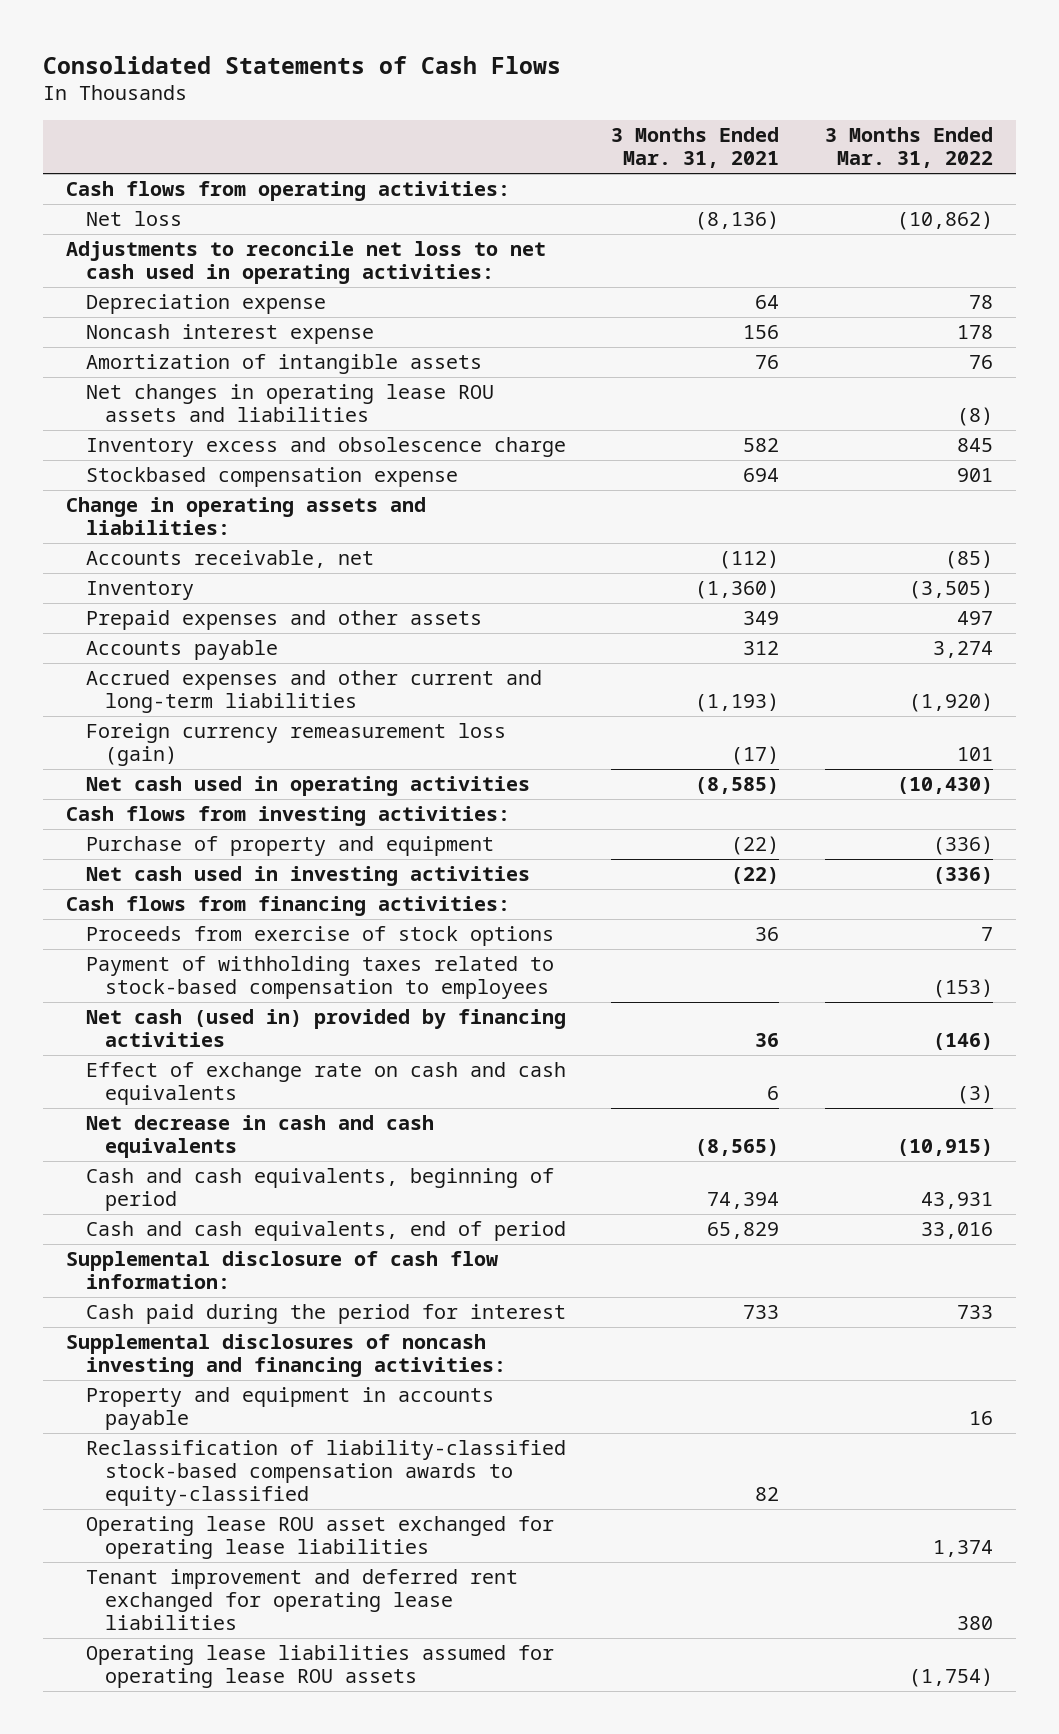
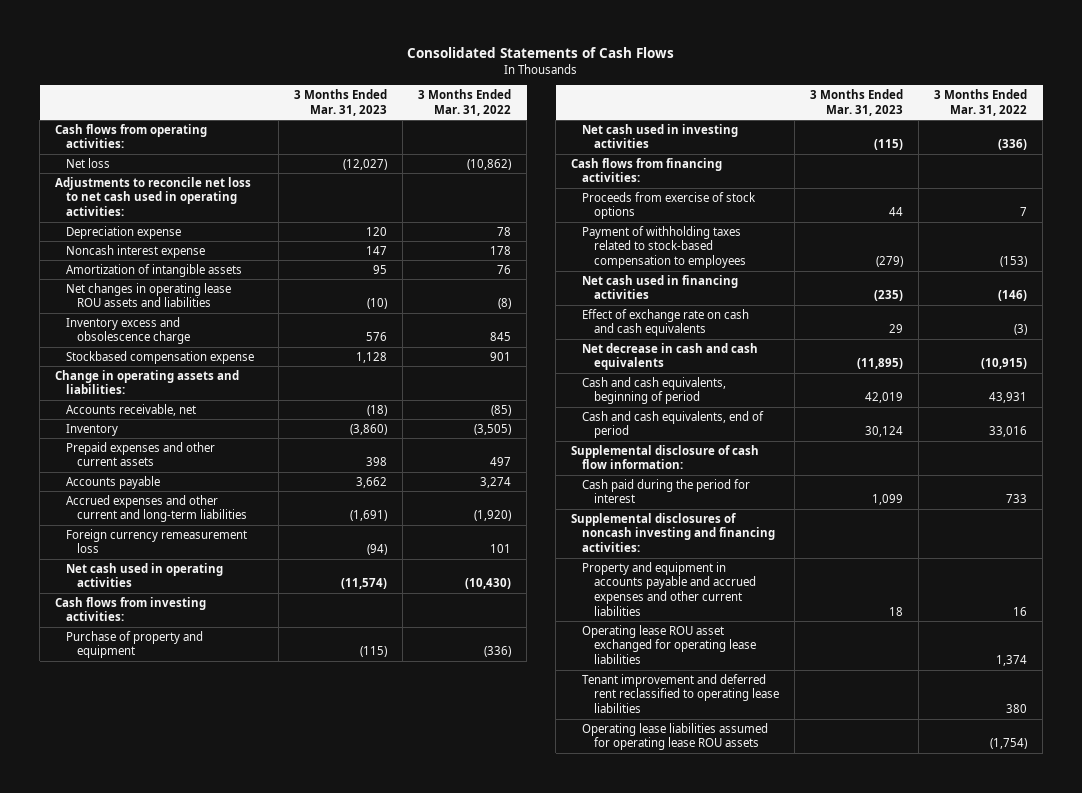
[611,127,780,169] 3 Months Ended Mar. 31, 2021 -> none
none -> [293,89,387,116] 3 Months Ended Mar. 31, 2023
[85,610,482,631] Prepaid expenses and other assets -> [66,441,216,467] Prepaid expenses and other current assets
[85,723,506,767] Foreign currency remeasurement loss (gain) -> [66,528,248,554] Foreign currency remeasurement loss
[85,1009,566,1048] Net cash (used in) provided by financing activities -> [582,274,739,300] Net cash used in financing activities
[85,1440,566,1507] Reclassification of liability-classified stock-based compensation awards to equity-classified -> none
[85,1387,494,1431] Property and equipment in accounts payable -> [582,561,756,617] Property and equipment in accounts payable and accrued expenses and other current liabilities
[85,1569,518,1631] Tenant improvement and deferred rent exchanged for operating lease liabilities -> [582,673,779,714] Tenant improvement and deferred rent reclassified to operating lease liabilities

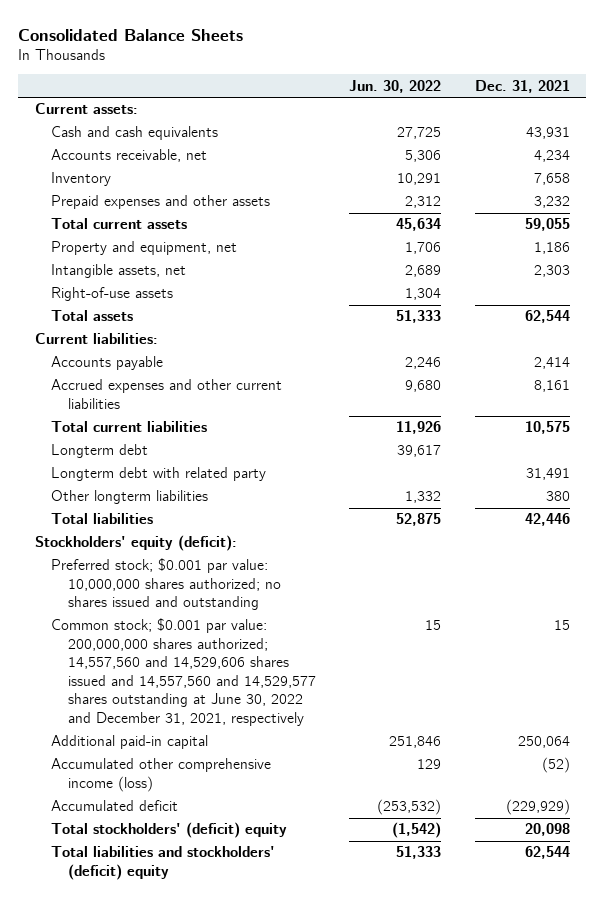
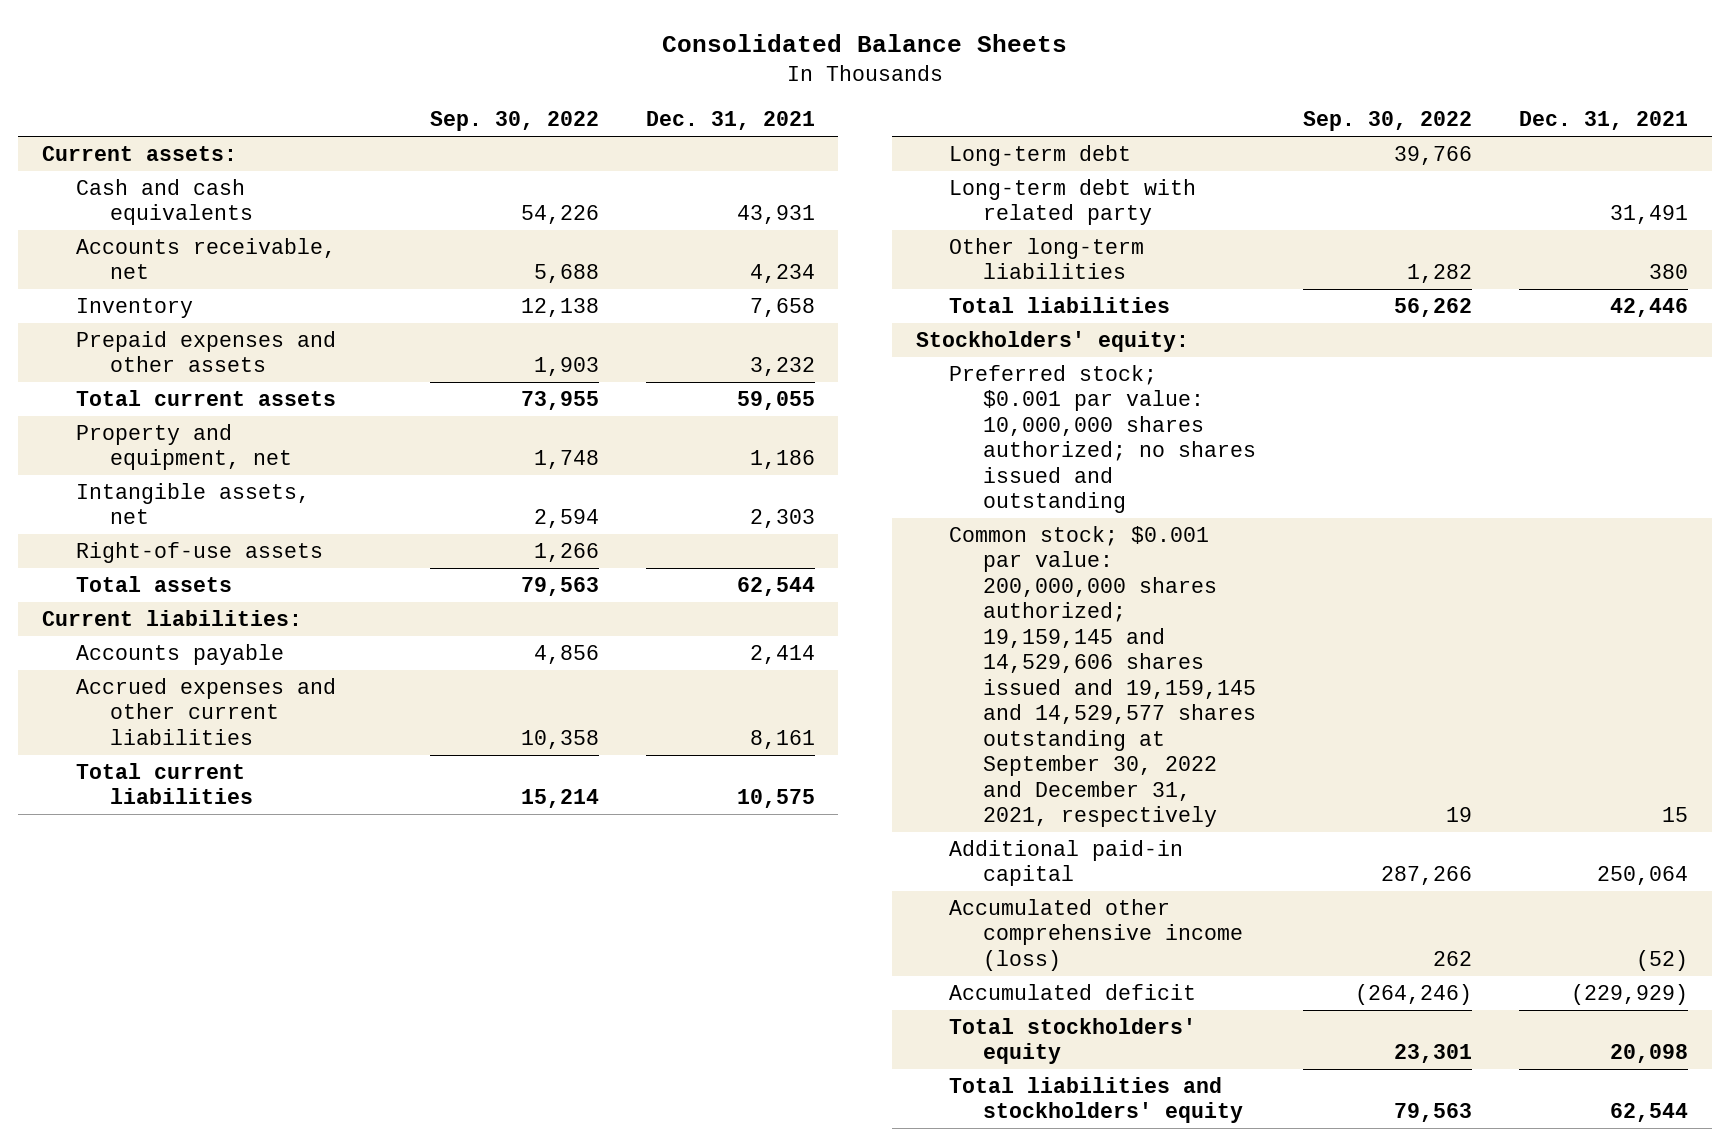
[349,79,442,93] Jun. 30, 2022 -> none
none -> [429,111,599,132] Sep. 30, 2022
[51,444,149,459] Longterm debt -> [949,145,1132,167] Long-term debt
[51,467,267,482] Longterm debt with related party -> [949,179,1197,226] Long-term debt with related party
[51,490,209,505] Other longterm liabilities -> [949,238,1145,280] Other long-term liabilities
[35,535,238,552] Stockholders' equity (deficit): -> [915,331,1189,353] Stockholders' equity:
[51,618,316,726] Common stock; $0.001 par value: 200,000,000 shares authorized; 14,557,560 and 14,529,606 shares issued and 14,557,560 and 14,529,577 shares outstanding at June 30, 2022 and December 31, 2021, respectively -> [949,526,1257,828] Common stock; $0.001 par value: 200,000,000 shares authorized; 19,159,145 and 14,529,606 shares issued and 19,159,145 and 14,529,577 shares outstanding at September 30, 2022 and December 31, 2021, respectively
[51,822,288,839] Total stockholders' (deficit) equity -> [949,1018,1197,1065] Total stockholders' equity
[51,846,276,880] Total liabilities and stockholders' (deficit) equity -> [949,1077,1244,1124] Total liabilities and stockholders' equity

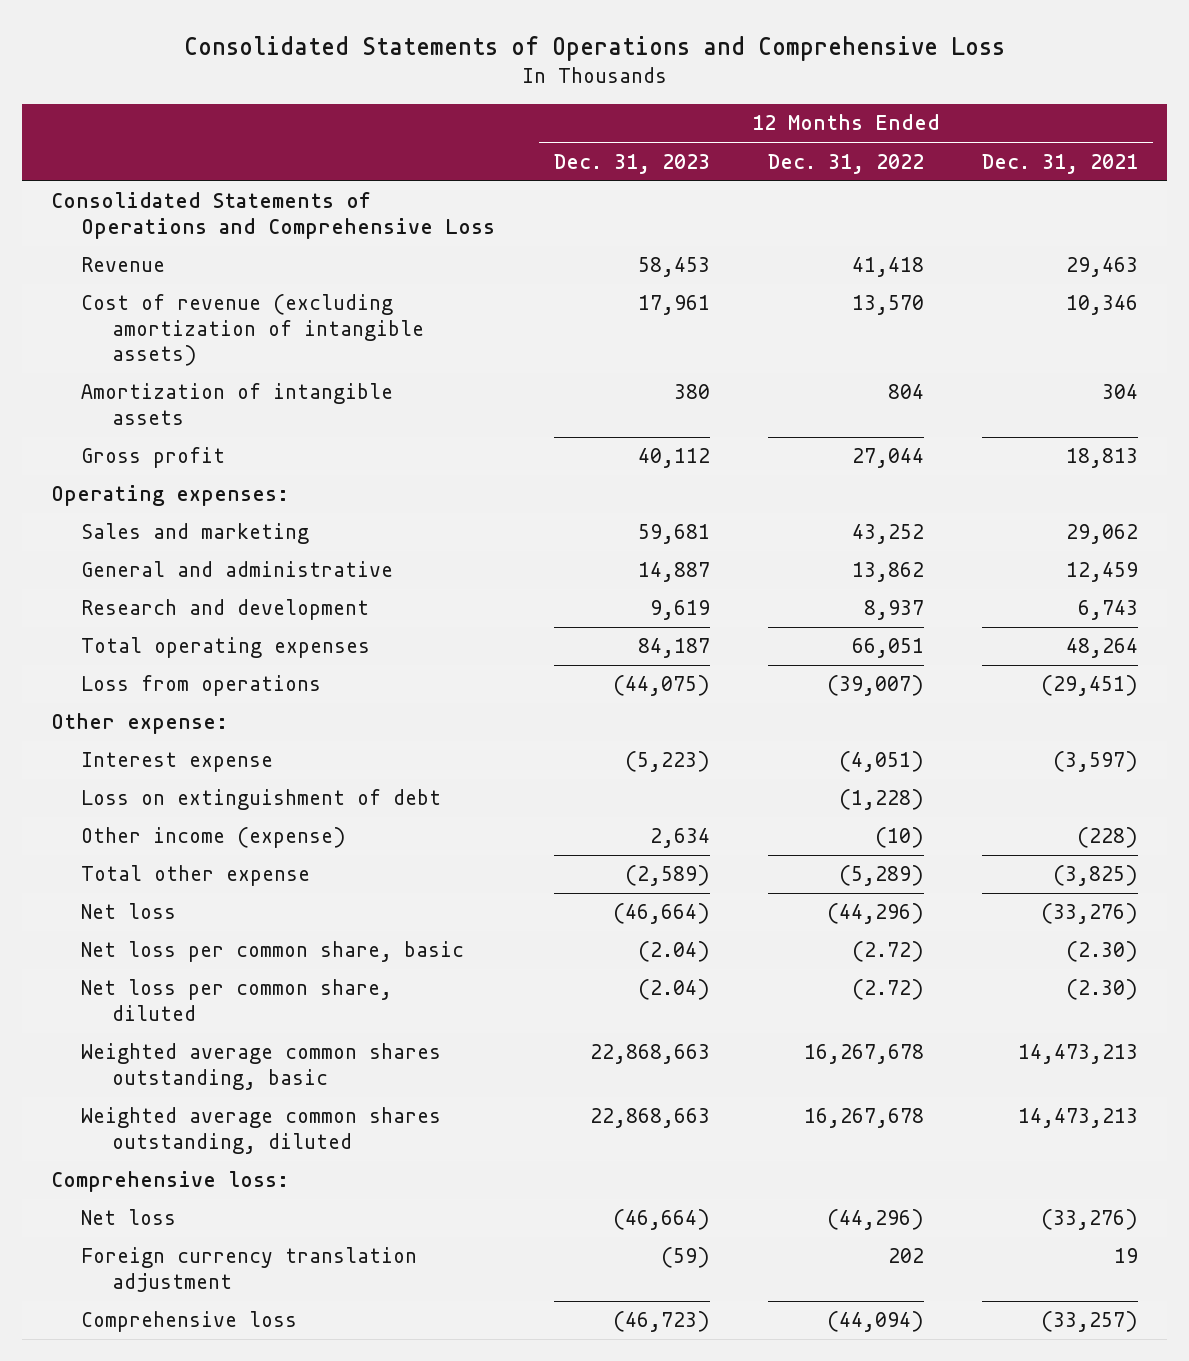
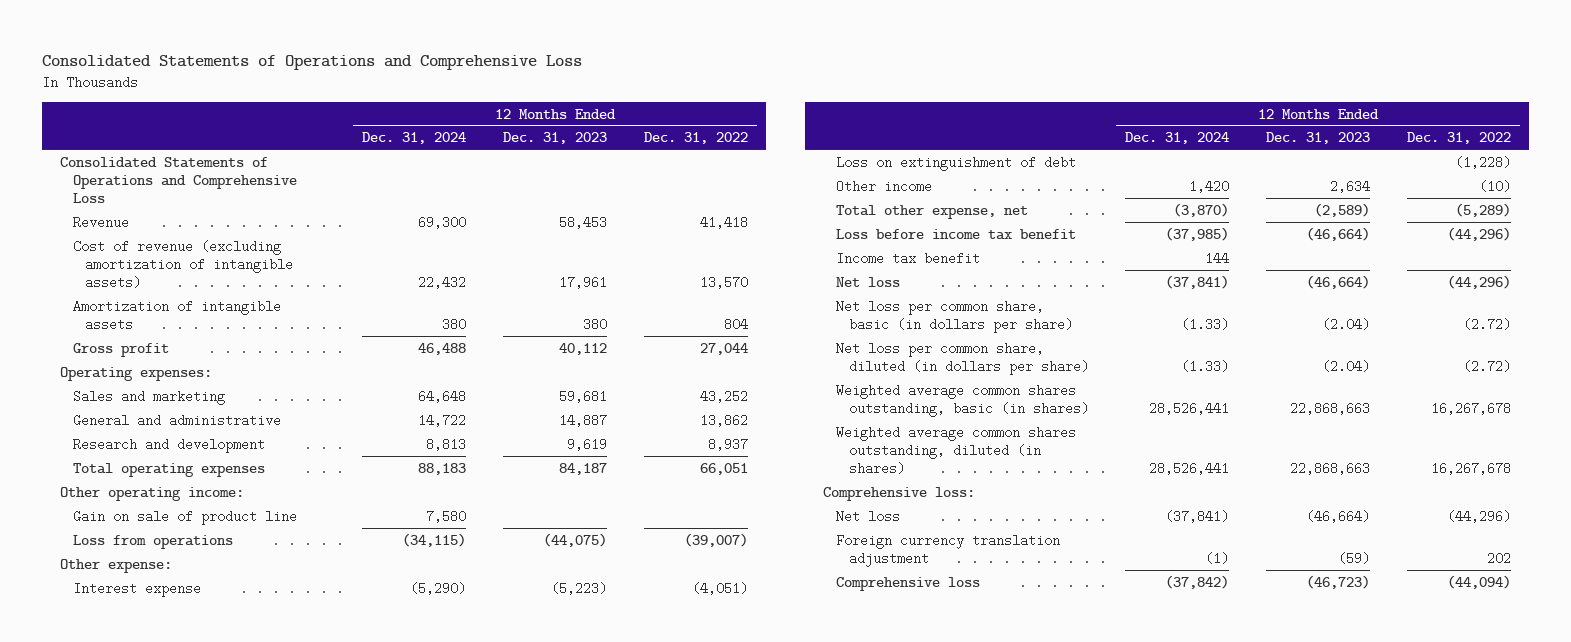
[982,153,1139,174] Dec. 31, 2021 -> none
none -> [362,132,467,145] Dec. 31, 2024
none -> [59,486,244,501] Other operating income:
none -> [72,509,297,525] Gain on sale of product line
[81,827,347,849] Other income (expense) -> [835,179,932,193] Other income
[81,865,311,887] Total other expense -> [835,204,1028,219] Total other expense, net
none -> [835,228,1076,240] Loss before income tax benefit
none -> [835,251,980,265] Income tax benefit
[81,941,465,963] Net loss per common share, basic -> [835,299,1073,333] Net loss per common share, basic (in dollars per share)
[81,979,393,1021] Net loss per common share, diluted -> [835,341,1089,375] Net loss per common share, diluted (in dollars per share)
[81,1043,442,1090] Weighted average common shares outstanding, basic -> [835,383,1089,417] Weighted average common shares outstanding, basic (in shares)
[81,1107,442,1154] Weighted average common shares outstanding, diluted -> [835,425,1076,476] Weighted average common shares outstanding, diluted (in shares)

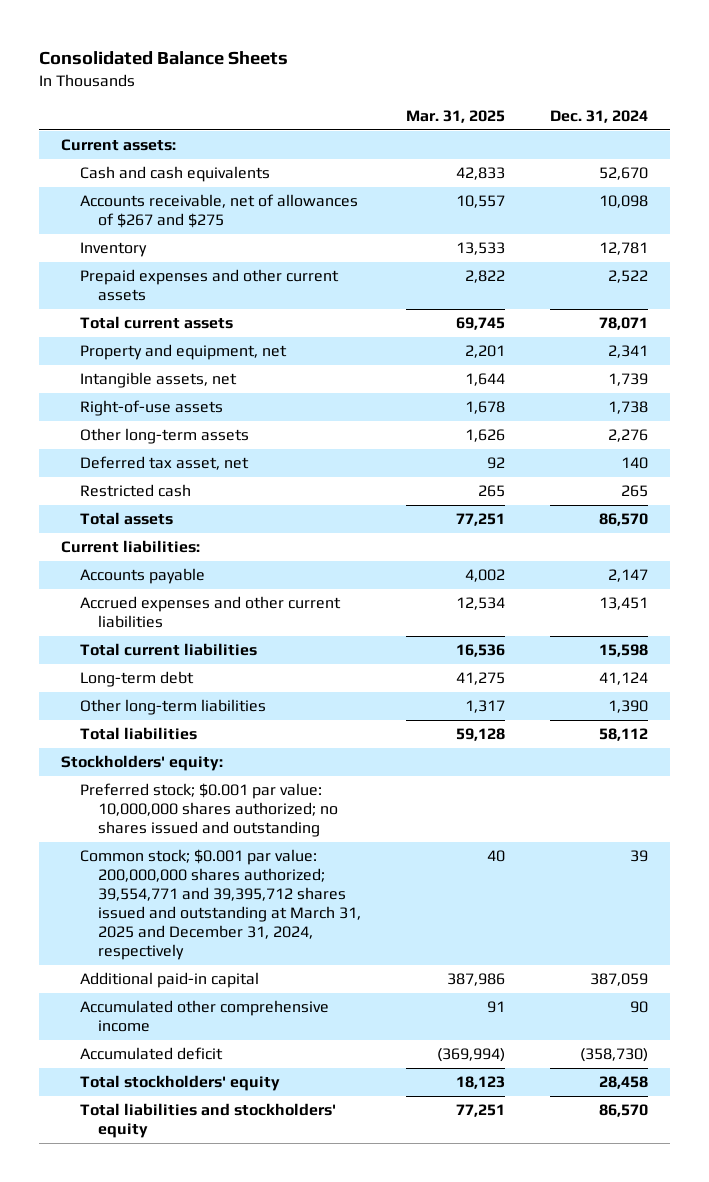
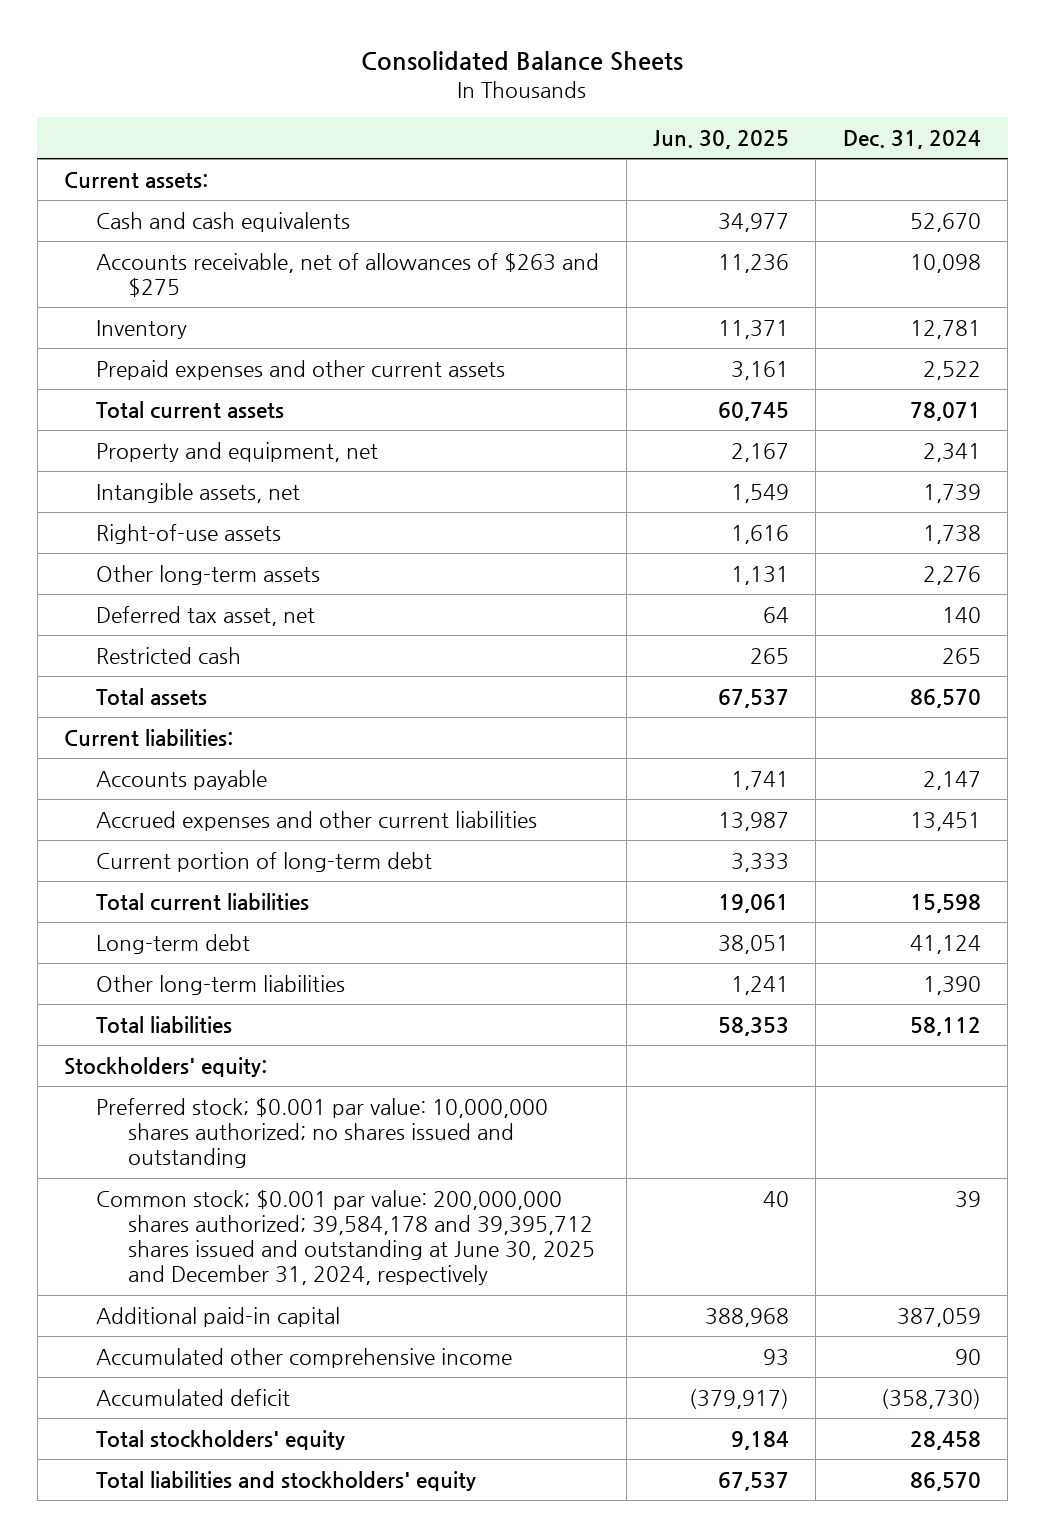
[405,110,505,124] Mar. 31, 2025 -> none
none -> [652,129,789,149] Jun. 30, 2025
[79,194,358,229] Accounts receivable, net of allowances of $267 and $275 -> [96,252,600,297] Accounts receivable, net of allowances of $263 and $275
none -> [96,851,433,872] Current portion of long-term debt
[79,849,361,961] Common stock; $0.001 par value: 200,000,000 shares authorized; 39,554,771 and 39,395,712 shares issued and outstanding at March 31, 2025 and December 31, 2024, respectively -> [96,1189,596,1286] Common stock; $0.001 par value: 200,000,000 shares authorized; 39,584,178 and 39,395,712 shares issued and outstanding at June 30, 2025 and December 31, 2024, respectively

